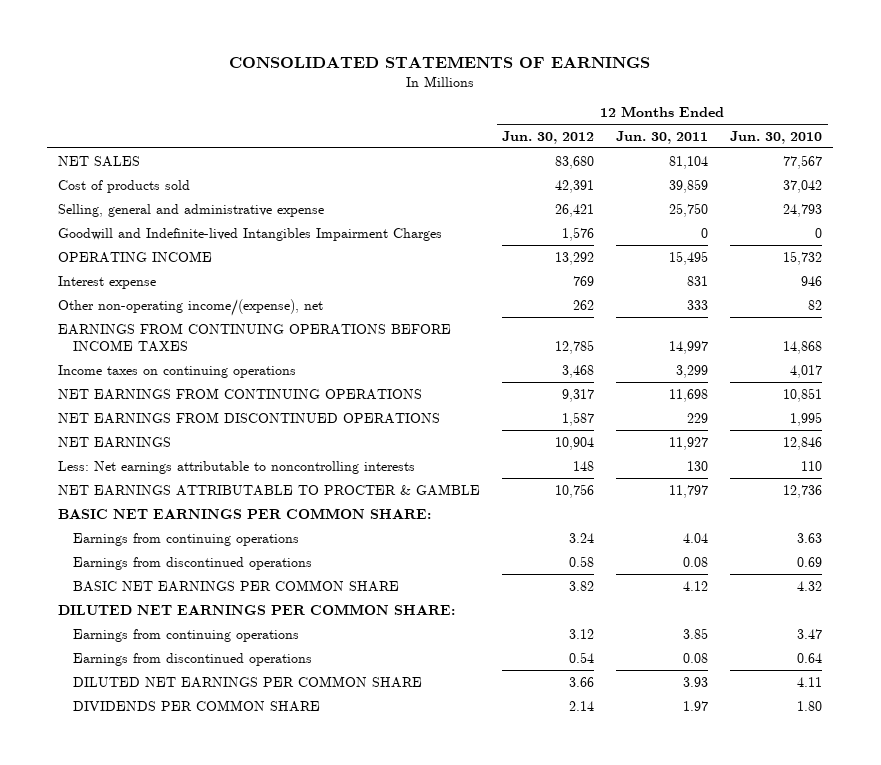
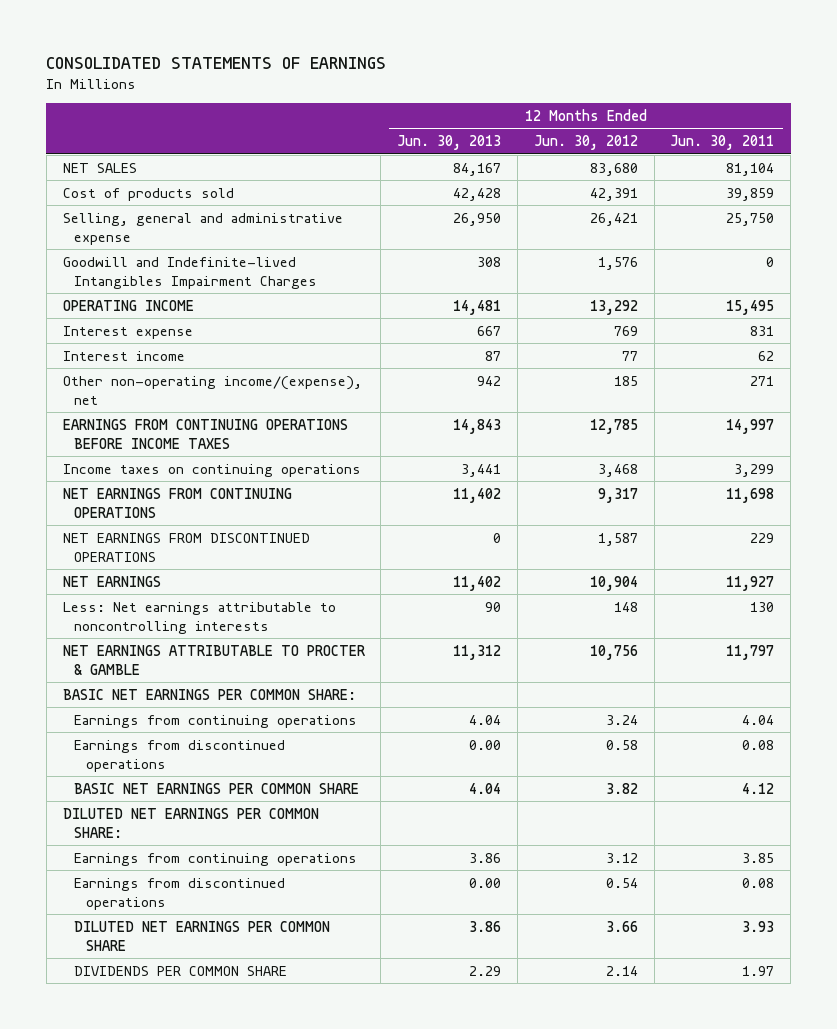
[730,130,823,144] Jun. 30, 2010 -> none
none -> [397,135,502,151] Jun. 30, 2013
none -> [62,350,185,361] Interest income
[573,299,595,310] 262 -> [613,375,638,386] 185
[687,299,709,310] 333 -> [750,375,775,386] 271

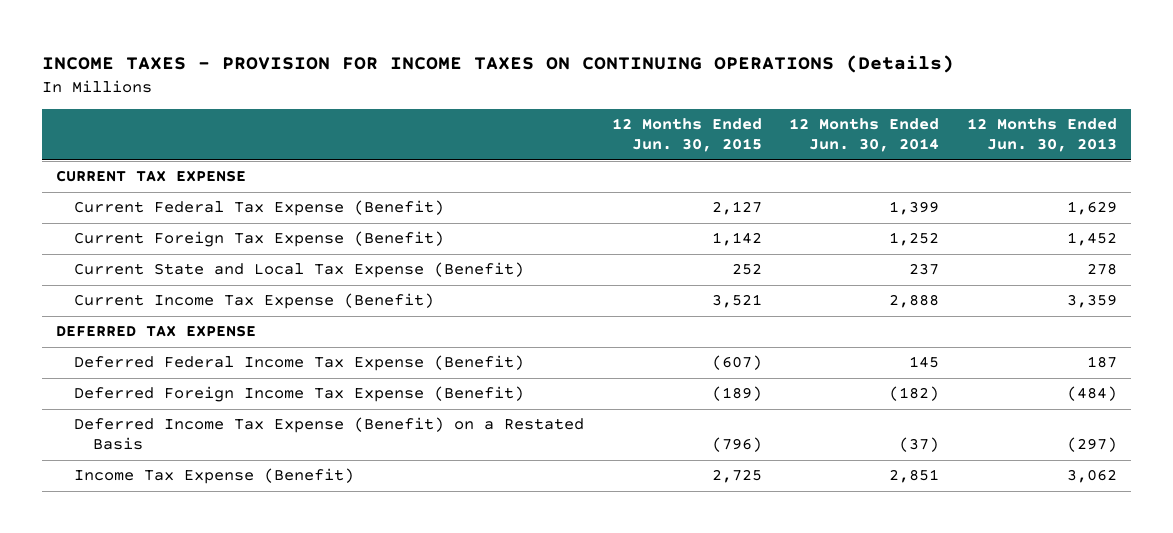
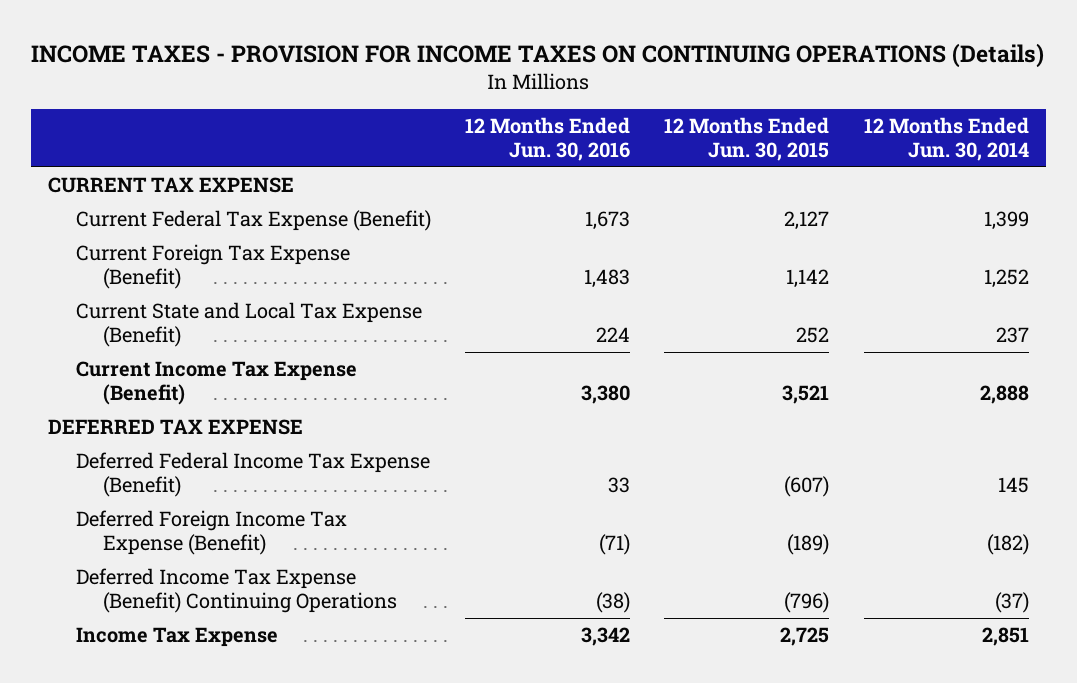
[966,118,1117,153] 12 Months Ended Jun. 30, 2013 -> none
none -> [464,116,630,162] 12 Months Ended Jun. 30, 2016
[74,417,585,451] Deferred Income Tax Expense (Benefit) on a Restated Basis -> [75,568,398,614] Deferred Income Tax Expense (Benefit) Continuing Operations
[74,468,355,485] Income Tax Expense (Benefit) -> [75,627,278,648] Income Tax Expense

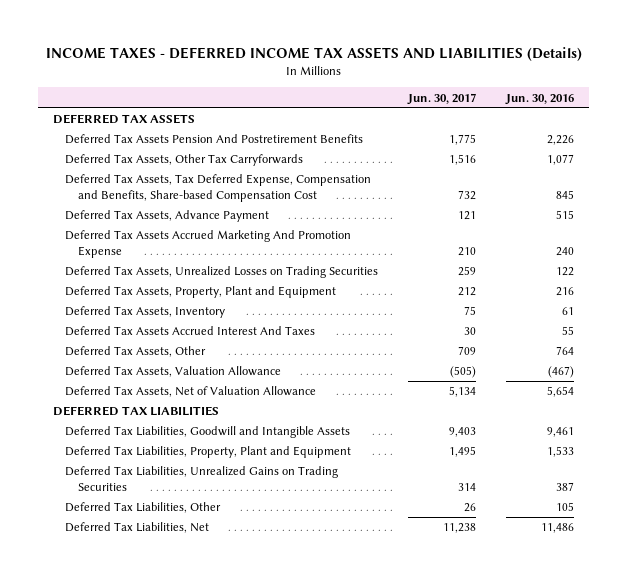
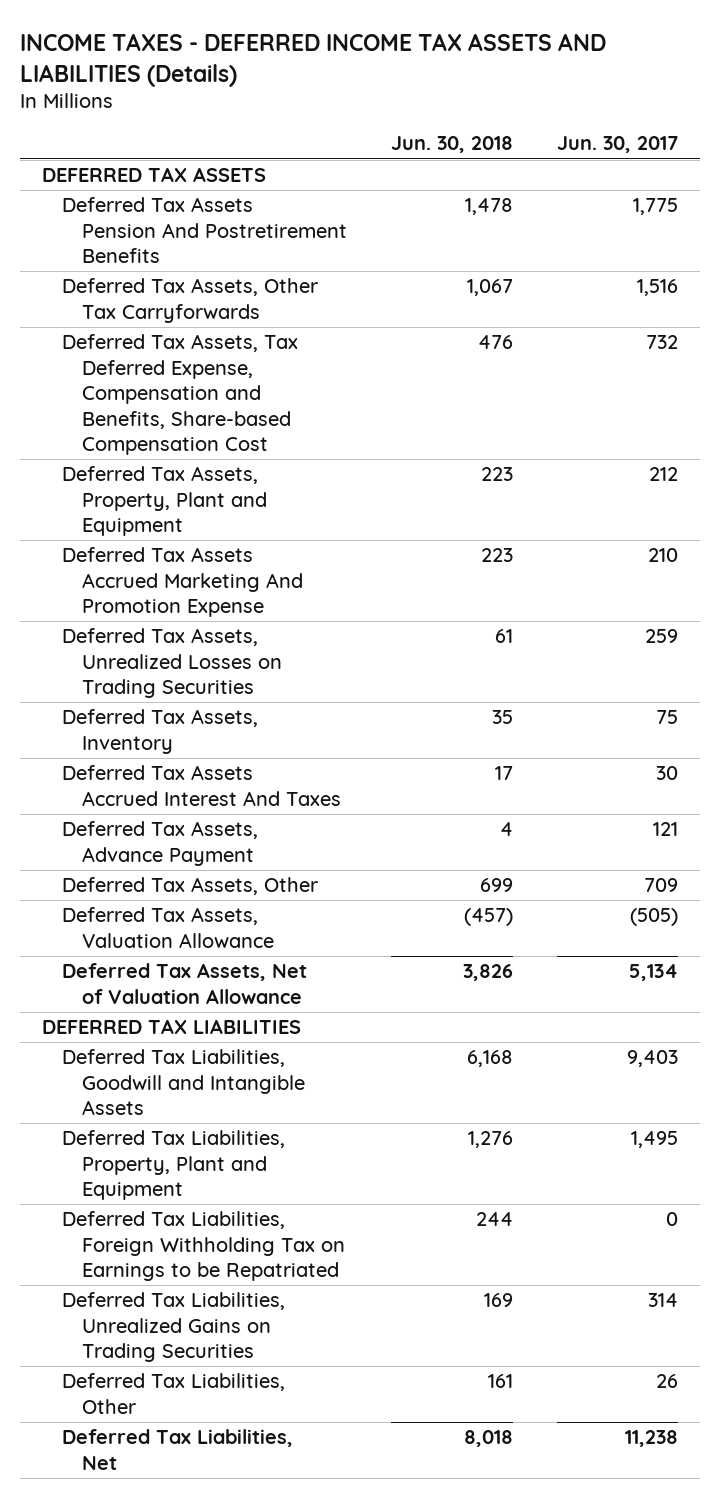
[505,93,575,105] Jun. 30, 2016 -> none
none -> [390,136,513,154] Jun. 30, 2018
[65,286,337,299] Deferred Tax Assets, Property, Plant and Equipment -> [61,466,267,537] Deferred Tax Assets, Property, Plant and Equipment
[65,210,270,223] Deferred Tax Assets, Advance Payment -> [61,821,258,866] Deferred Tax Assets, Advance Payment
none -> [61,1211,345,1282] Deferred Tax Liabilities, Foreign Withholding Tax on Earnings to be Repatriated

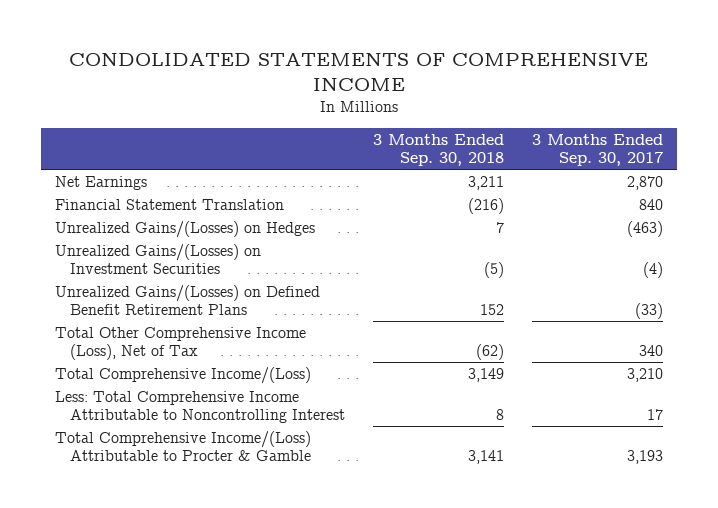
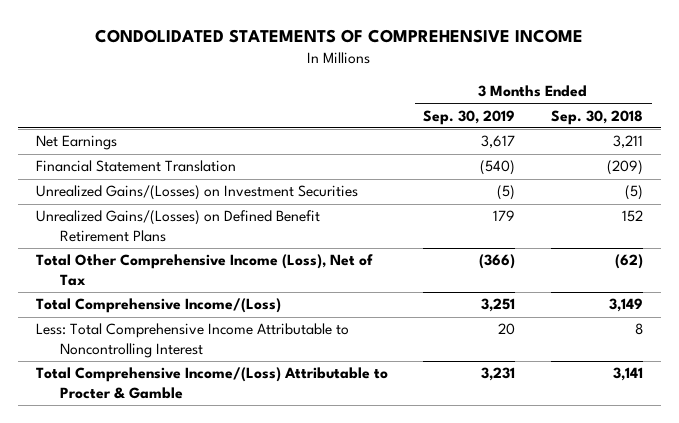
[531,133,663,167] 3 Months Ended Sep. 30, 2017 -> none
none -> [423,109,516,125] Sep. 30, 2019
[55,220,316,238] Unrealized Gains/(Losses) on Hedges -> none
[468,197,505,214] (216) -> [606,160,643,176] (209)

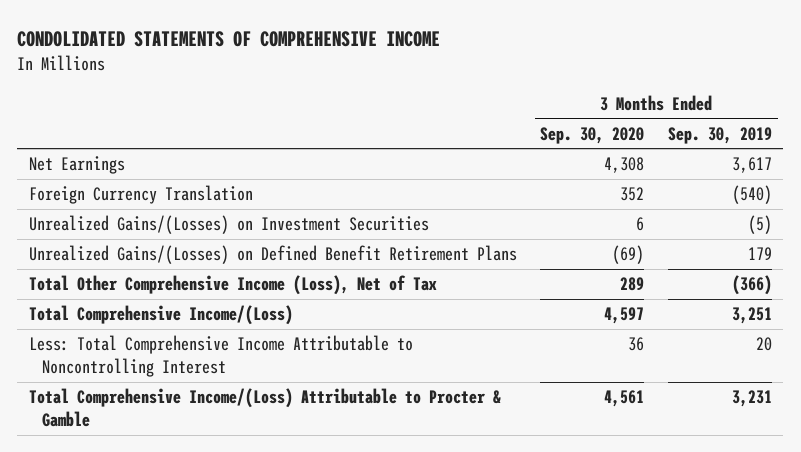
[550,109,643,125] Sep. 30, 2018 -> none
none -> [540,126,645,144] Sep. 30, 2020
[35,160,236,173] Financial Statement Translation -> [29,185,254,205] Foreign Currency Translation

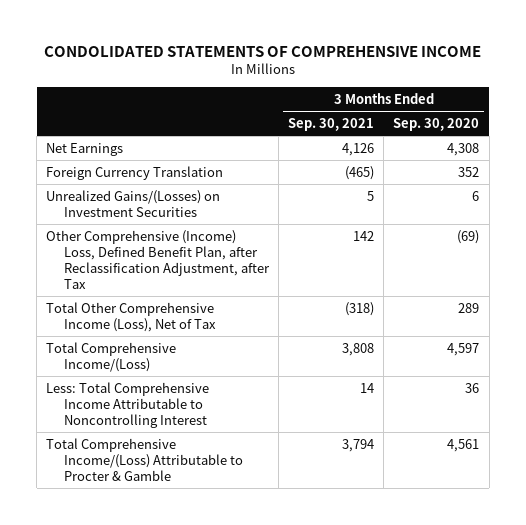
[667,126,772,144] Sep. 30, 2019 -> none
none -> [288,118,375,132] Sep. 30, 2021
[29,245,518,265] Unrealized Gains/(Losses) on Defined Benefit Retirement Plans -> [46,229,270,289] Other Comprehensive (Income) Loss, Defined Benefit Plan, after Reclassification Adjustment, after Tax

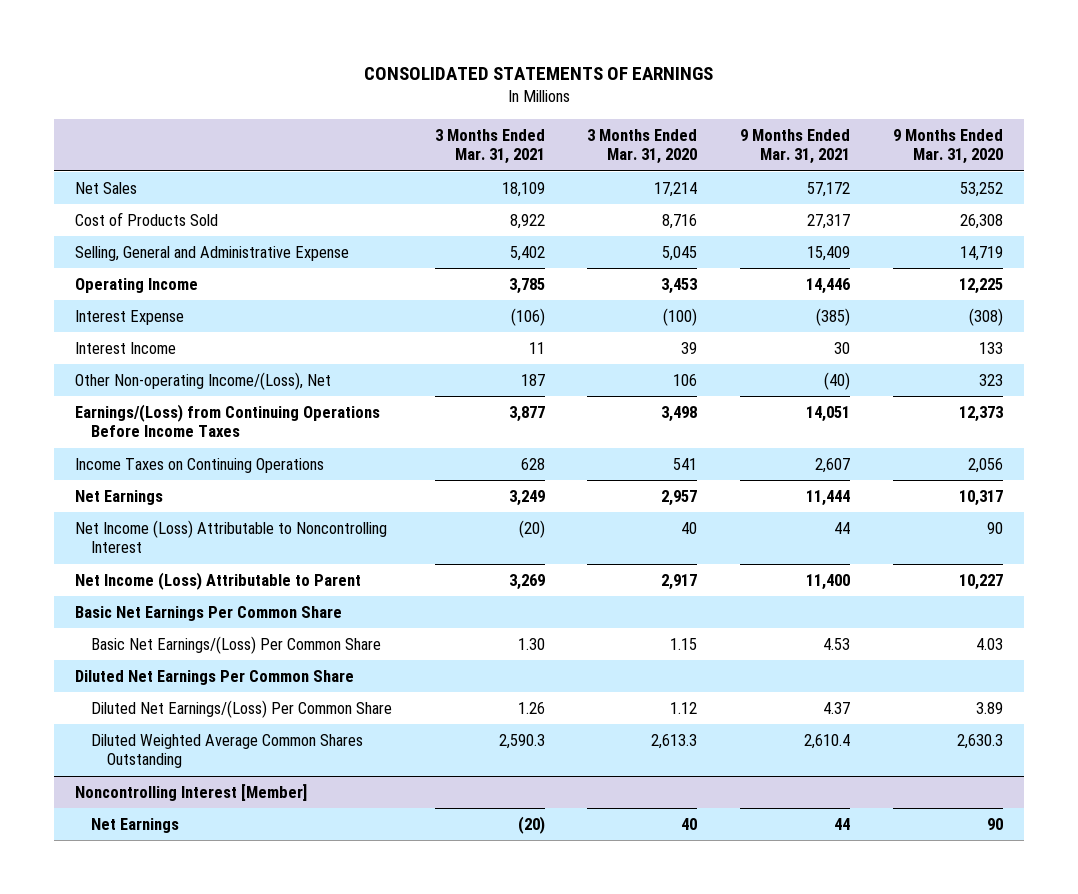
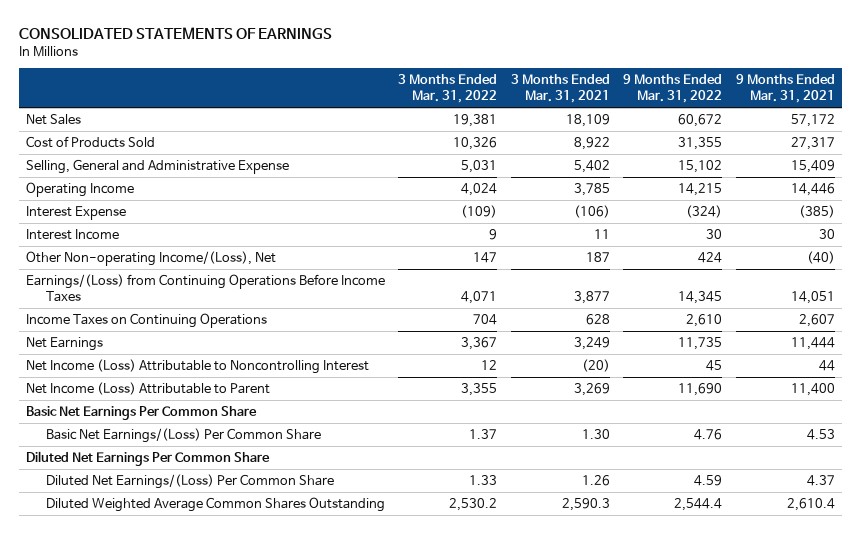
[587,129,698,165] 3 Months Ended Mar. 31, 2020 -> none
[892,129,1003,165] 9 Months Ended Mar. 31, 2020 -> none
none -> [398,74,498,104] 3 Months Ended Mar. 31, 2022
none -> [623,74,723,104] 9 Months Ended Mar. 31, 2022
[75,784,308,802] Noncontrolling Interest [Member] -> none
[91,818,180,834] Net Earnings -> none

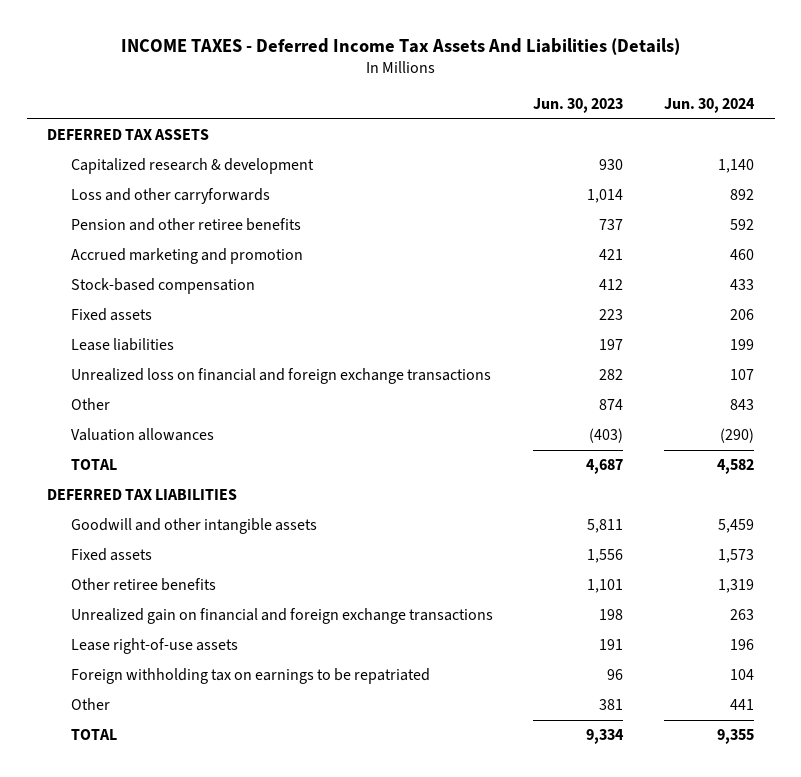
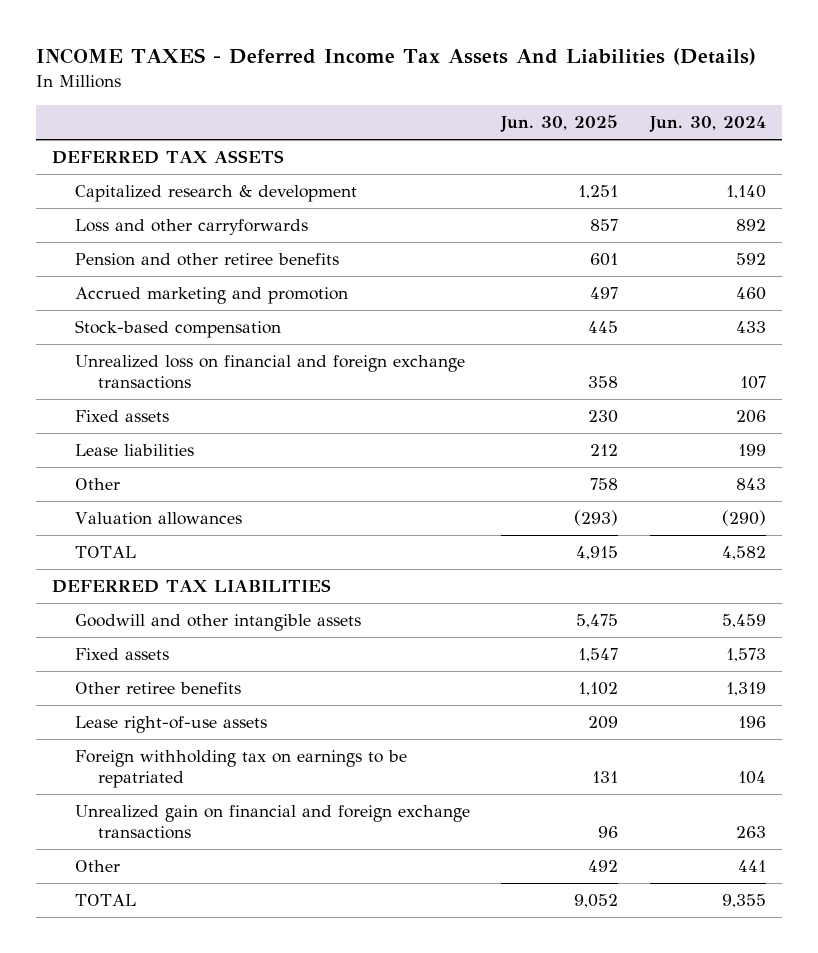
[533,98,624,114] Jun. 30, 2023 -> none
none -> [500,115,619,133] Jun. 30, 2025
[70,368,491,385] Unrealized loss on financial and foreign exchange transactions -> [74,355,465,389] Unrealized loss on financial and foreign exchange transactions
[70,608,493,625] Unrealized gain on financial and foreign exchange transactions -> [74,805,470,839] Unrealized gain on financial and foreign exchange transactions

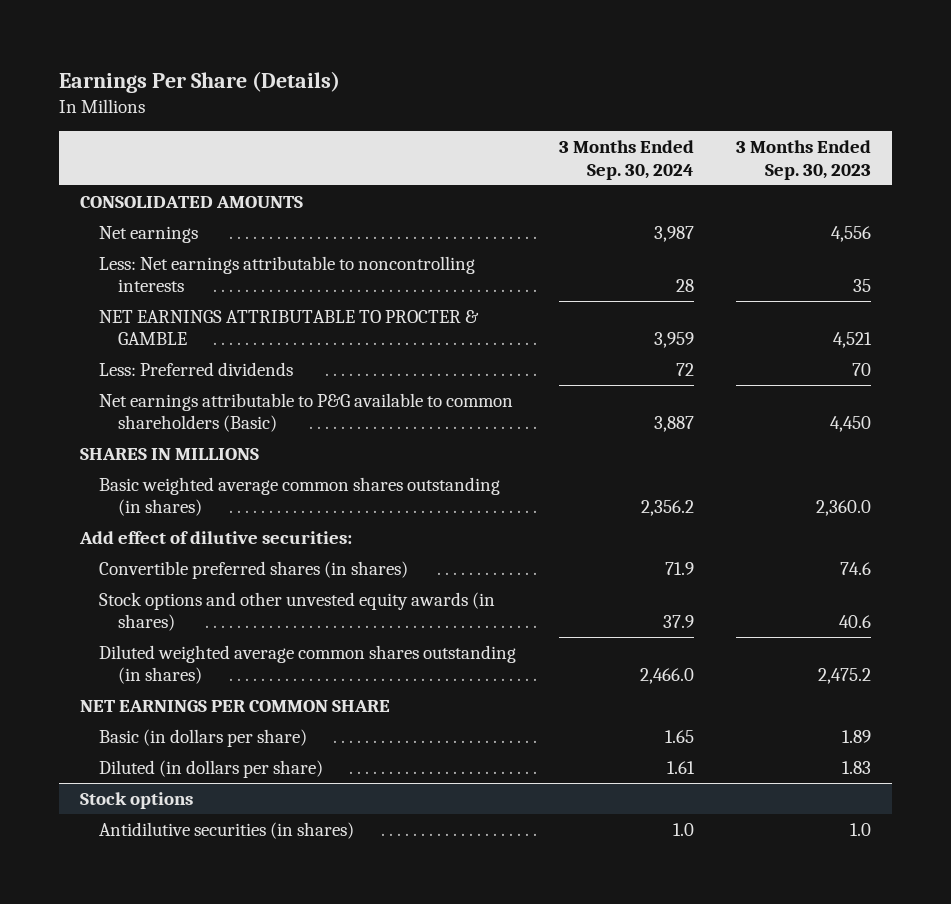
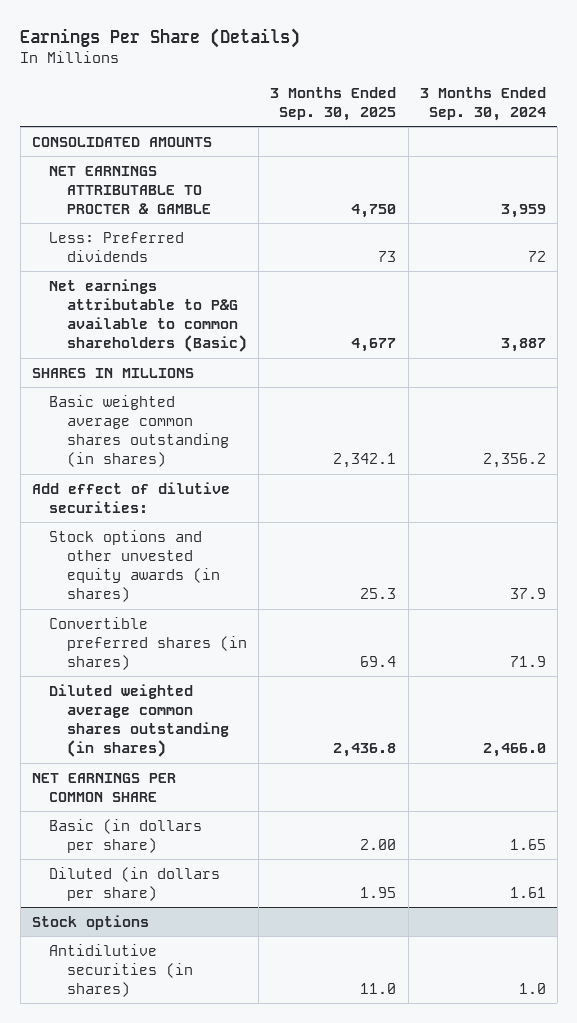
[735,140,871,180] 3 Months Ended Sep. 30, 2023 -> none
none -> [270,86,397,121] 3 Months Ended Sep. 30, 2025
[99,225,199,243] Net earnings -> none
[99,255,476,293] Less: Net earnings attributable to noncontrolling interests -> none
[99,560,409,579] Convertible preferred shares (in shares) -> [49,616,248,671] Convertible preferred shares (in shares)

